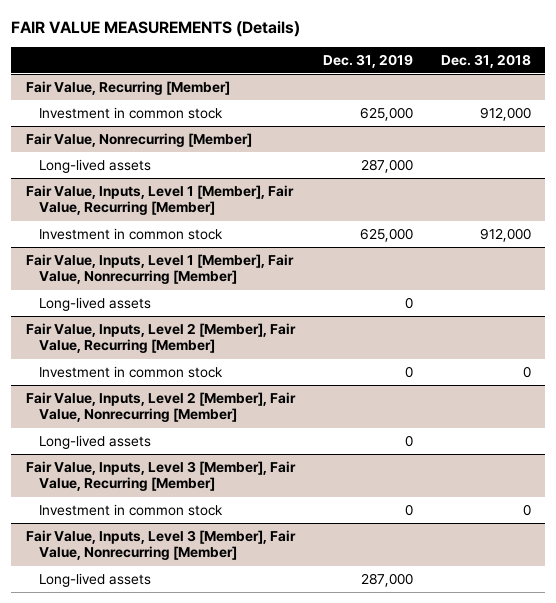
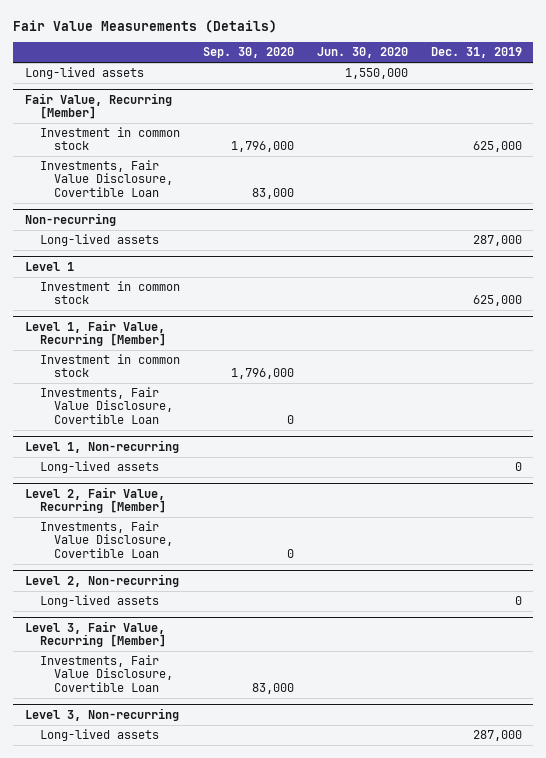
[11,20,301,37] FAIR VALUE MEASUREMENTS (Details) -> [13,19,278,33] Fair Value Measurements (Details)
[440,53,531,68] Dec. 31, 2018 -> none
none -> [202,47,294,59] Sep. 30, 2020
none -> [316,47,408,59] Jun. 30, 2020
none -> [24,67,144,80] Long-lived assets
none -> [39,160,174,197] Investments, Fair Value Disclosure, Covertible Loan
[25,133,252,148] Fair Value, Nonrecurring [Member] -> [24,212,116,226] Non-recurring
[25,185,294,216] Fair Value, Inputs, Level 1 [Member], Fair Value, Recurring [Member] -> [24,261,74,271] Level 1
[39,297,152,312] Long-lived assets -> none
[39,366,224,379] Investment in common stock -> none
[25,392,296,423] Fair Value, Inputs, Level 2 [Member], Fair Value, Nonrecurring [Member] -> none
[39,435,152,450] Long-lived assets -> none
[39,504,224,517] Investment in common stock -> none
[25,254,294,285] Fair Value, Inputs, Level 1 [Member], Fair Value, Nonrecurring [Member] -> [24,319,166,347] Level 1, Fair Value, Recurring [Member]
none -> [39,354,180,378] Investment in common stock
none -> [39,387,174,424] Investments, Fair Value Disclosure, Covertible Loan
none -> [24,439,179,453] Level 1, Non-recurring
none -> [39,461,159,474] Long-lived assets
[25,323,296,354] Fair Value, Inputs, Level 2 [Member], Fair Value, Recurring [Member] -> [24,486,166,514] Level 2, Fair Value, Recurring [Member]
none -> [39,521,174,558] Investments, Fair Value Disclosure, Covertible Loan
none -> [24,573,179,587] Level 2, Non-recurring
none -> [39,595,159,608] Long-lived assets
[25,461,296,492] Fair Value, Inputs, Level 3 [Member], Fair Value, Recurring [Member] -> [24,620,166,648] Level 3, Fair Value, Recurring [Member]
none -> [39,655,174,692] Investments, Fair Value Disclosure, Covertible Loan
[25,530,296,561] Fair Value, Inputs, Level 3 [Member], Fair Value, Nonrecurring [Member] -> [24,707,179,721] Level 3, Non-recurring

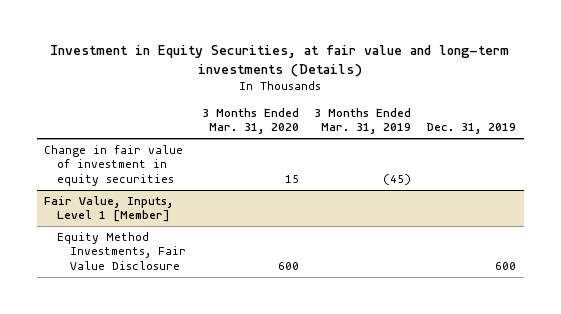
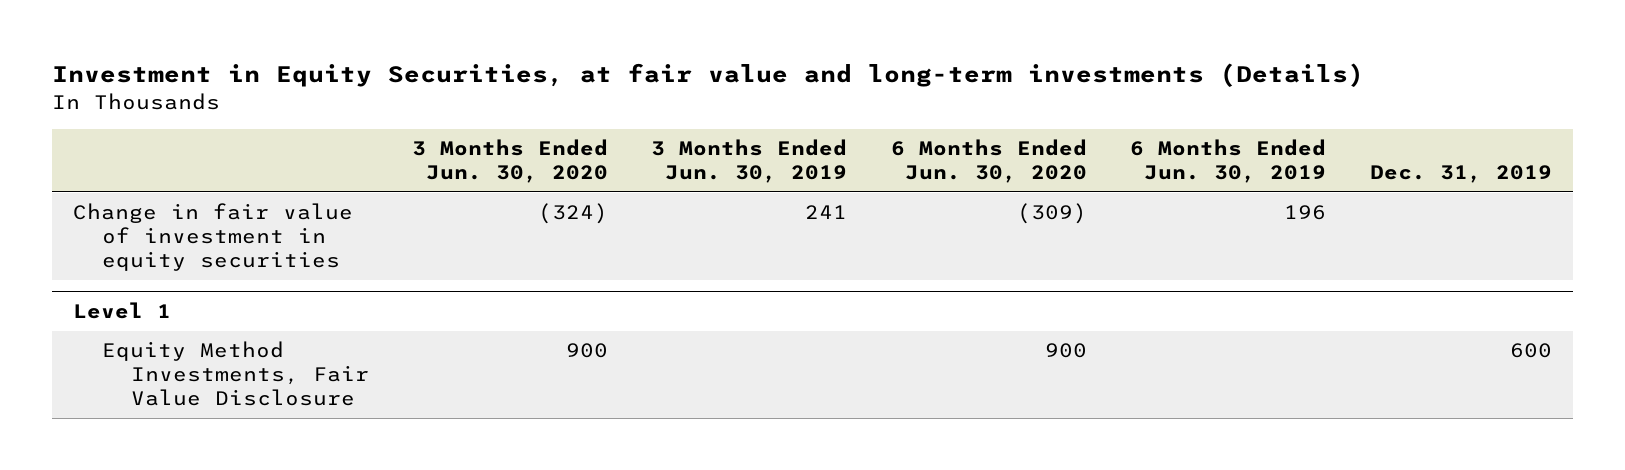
[201,108,299,135] 3 Months Ended Mar. 31, 2020 -> none
[314,108,412,135] 3 Months Ended Mar. 31, 2019 -> none
none -> [412,139,609,183] 3 Months Ended Jun. 30, 2020
none -> [651,139,848,183] 3 Months Ended Jun. 30, 2019
none -> [890,139,1087,183] 6 Months Ended Jun. 30, 2020
none -> [1130,139,1327,183] 6 Months Ended Jun. 30, 2019
[44,196,174,223] Fair Value, Inputs, Level 1 [Member] -> [73,302,172,320] Level 1

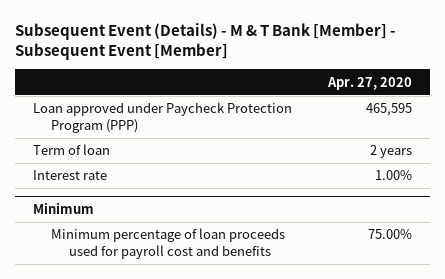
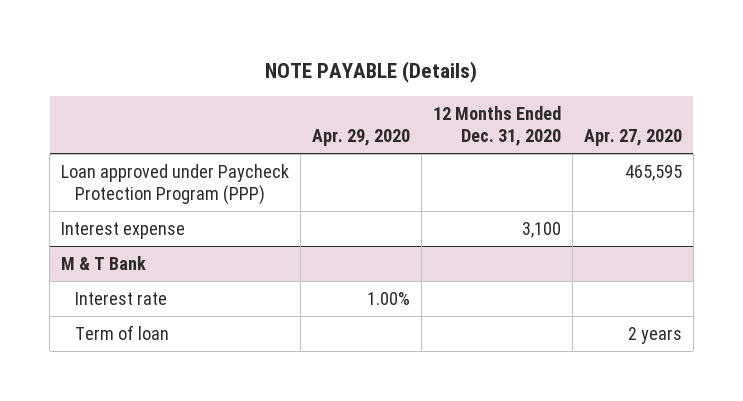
[15,22,397,61] Subsequent Event (Details) - M & T Bank [Member] - Subsequent Event [Member] -> [265,60,478,83] NOTE PAYABLE (Details)
none -> [311,128,410,146] Apr. 29, 2020
none -> [432,106,561,146] 12 Months Ended Dec. 31, 2020
[33,144,111,156] Term of loan -> none
[33,170,108,181] Interest rate -> none
[50,228,285,260] Minimum percentage of loan proceeds used for payroll cost and benefits -> none
none -> [61,222,186,240] Interest expense
[33,201,95,214] Minimum -> [61,256,147,271] M & T Bank
none -> [75,292,168,306] Interest rate
none -> [75,325,170,341] Term of loan

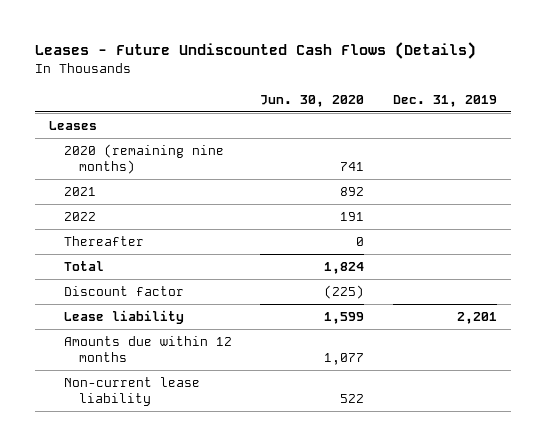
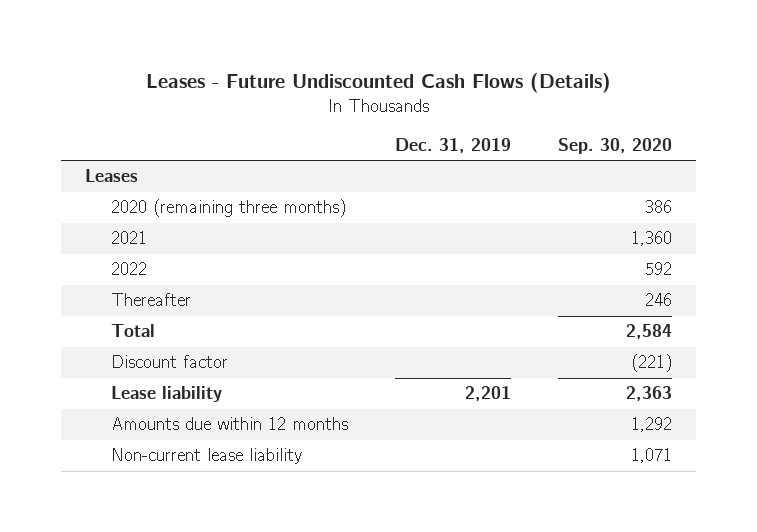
[260,94,365,107] Jun. 30, 2020 -> none
none -> [558,137,673,154] Sep. 30, 2020
[64,144,225,175] 2020 (remaining nine months) -> [110,199,346,218] 2020 (remaining three months)

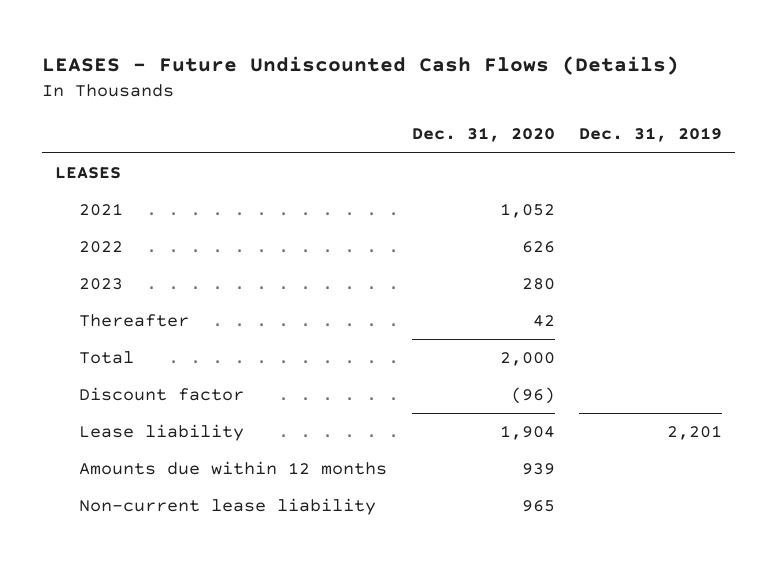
[145,73,611,94] Leases - Future Undiscounted Cash Flows (Details) -> [42,56,680,76] LEASES - Future Undiscounted Cash Flows (Details)
[558,137,673,154] Sep. 30, 2020 -> none
none -> [411,127,555,143] Dec. 31, 2020
[110,199,346,218] 2020 (remaining three months) -> none
[84,169,138,183] Leases -> [54,167,121,180] LEASES
none -> [79,278,124,291] 2023

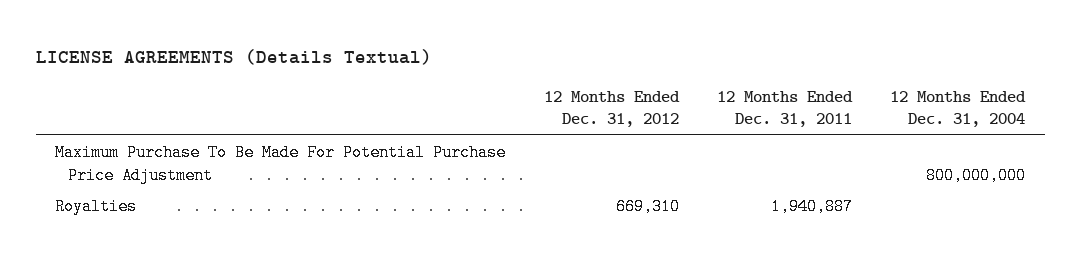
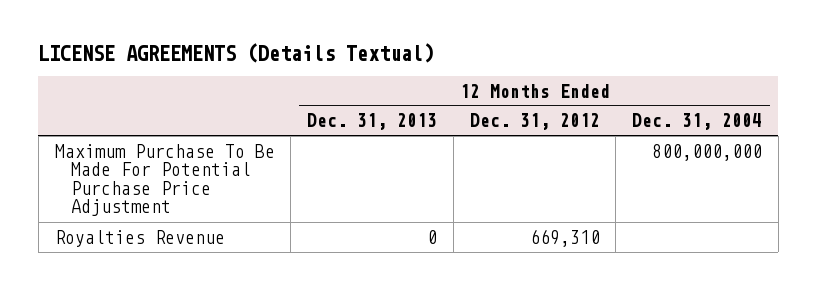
[717,91,854,128] 12 Months Ended Dec. 31, 2011 -> none
none -> [307,113,438,131] Dec. 31, 2013
[55,198,138,216] Royalties -> [54,229,225,247] Royalties Revenue

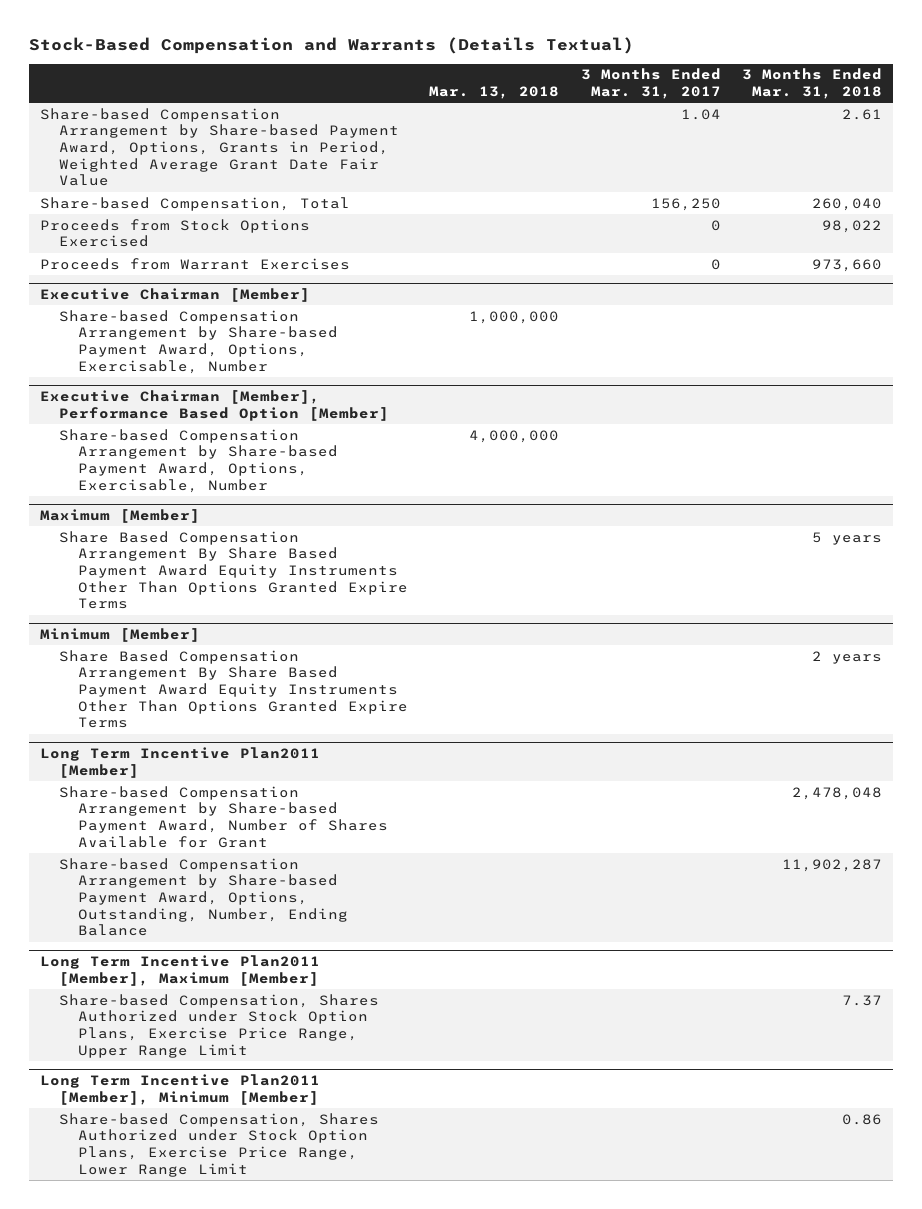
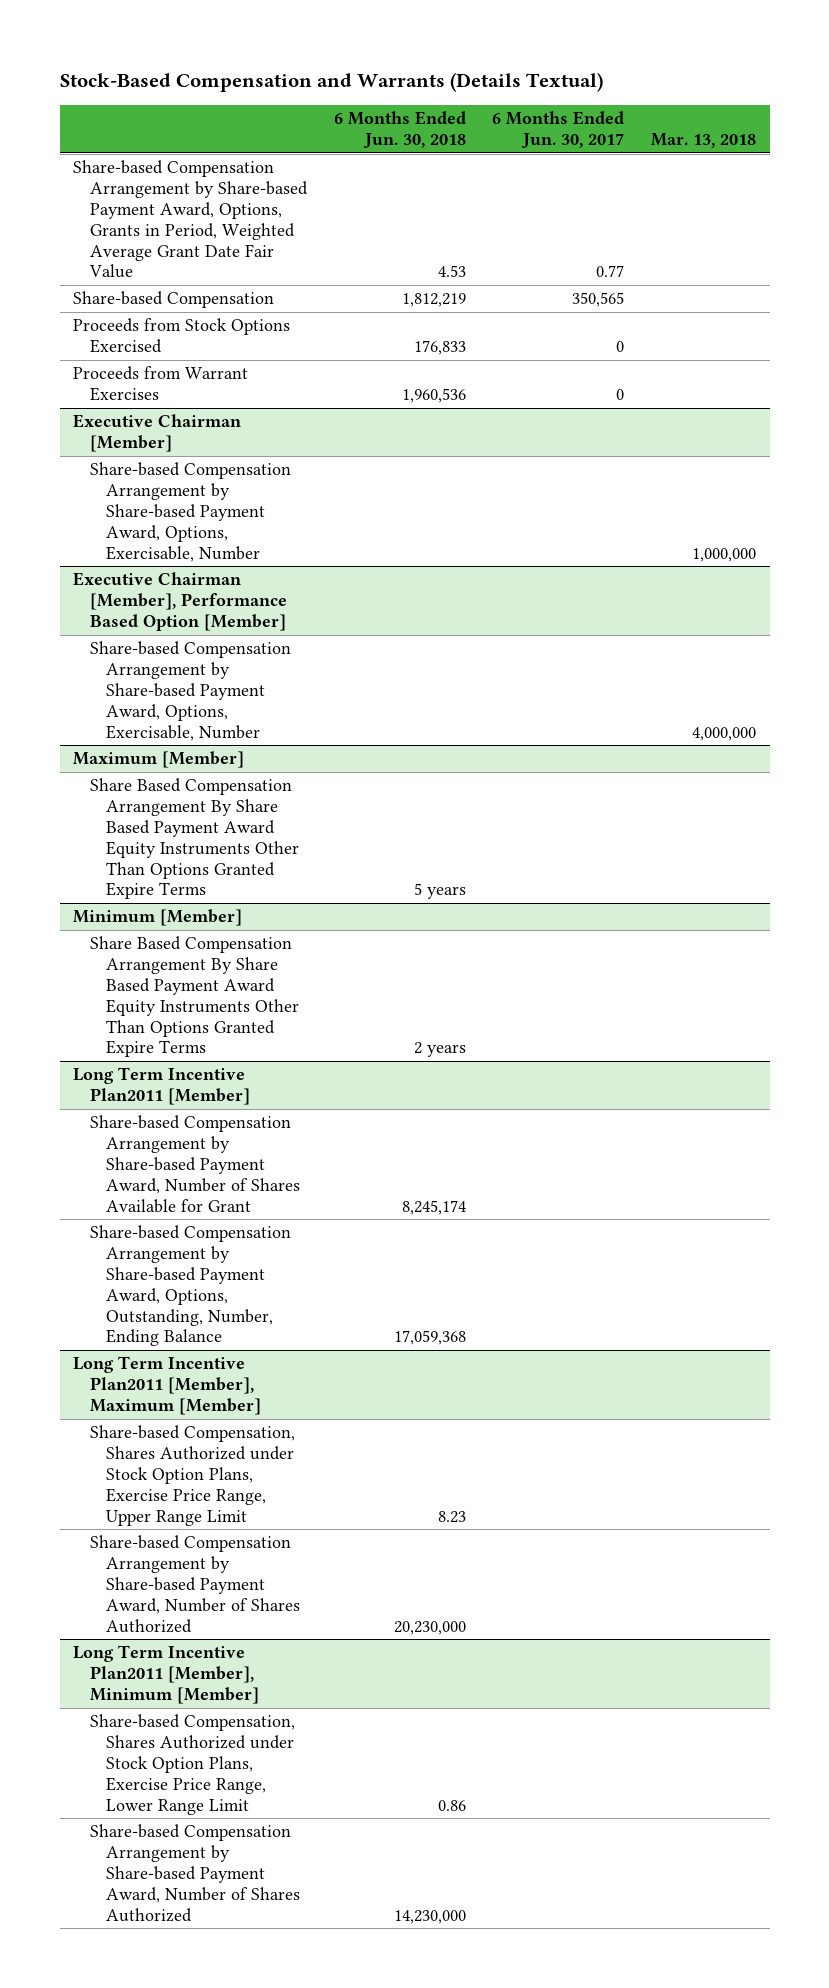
[580,68,721,99] 3 Months Ended Mar. 31, 2017 -> none
[742,68,883,99] 3 Months Ended Mar. 31, 2018 -> none
none -> [333,111,466,150] 6 Months Ended Jun. 30, 2018
none -> [492,111,625,150] 6 Months Ended Jun. 30, 2017
[39,196,350,211] Share-based Compensation, Total -> [73,291,275,309] Share-based Compensation
none -> [89,1535,301,1633] Share-based Compensation Arrangement by Share-based Payment Award, Number of Shares Authorized
none -> [89,1824,301,1922] Share-based Compensation Arrangement by Share-based Payment Award, Number of Shares Authorized

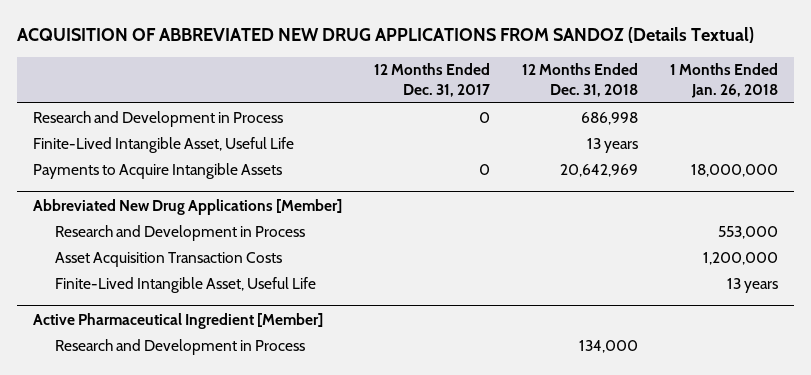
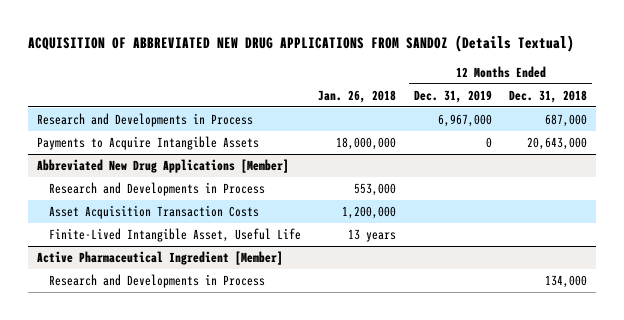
[373,63,490,98] 12 Months Ended Dec. 31, 2017 -> none
[669,63,778,99] 1 Months Ended Jan. 26, 2018 -> none
none -> [318,89,397,103] Jan. 26, 2018
none -> [413,89,492,103] Dec. 31, 2019
[32,136,294,153] Finite-Lived Intangible Asset, Useful Life -> none
[32,110,283,127] Research and Development in Process -> [36,112,253,127] Research and Developments in Process
[580,111,638,125] 686,998 -> [545,113,588,127] 687,000
[559,163,638,177] 20,642,969 -> [527,136,588,150] 20,643,000
[55,224,306,241] Research and Development in Process -> [48,181,265,196] Research and Developments in Process
[55,338,306,355] Research and Development in Process -> [48,273,265,288] Research and Developments in Process

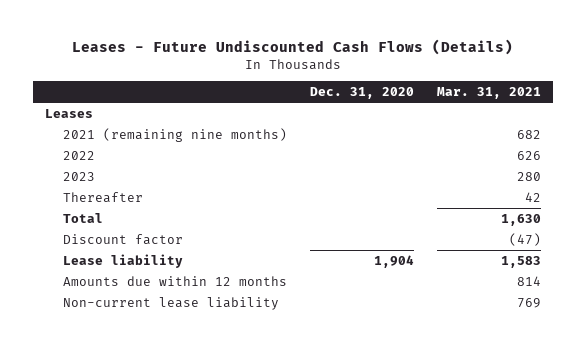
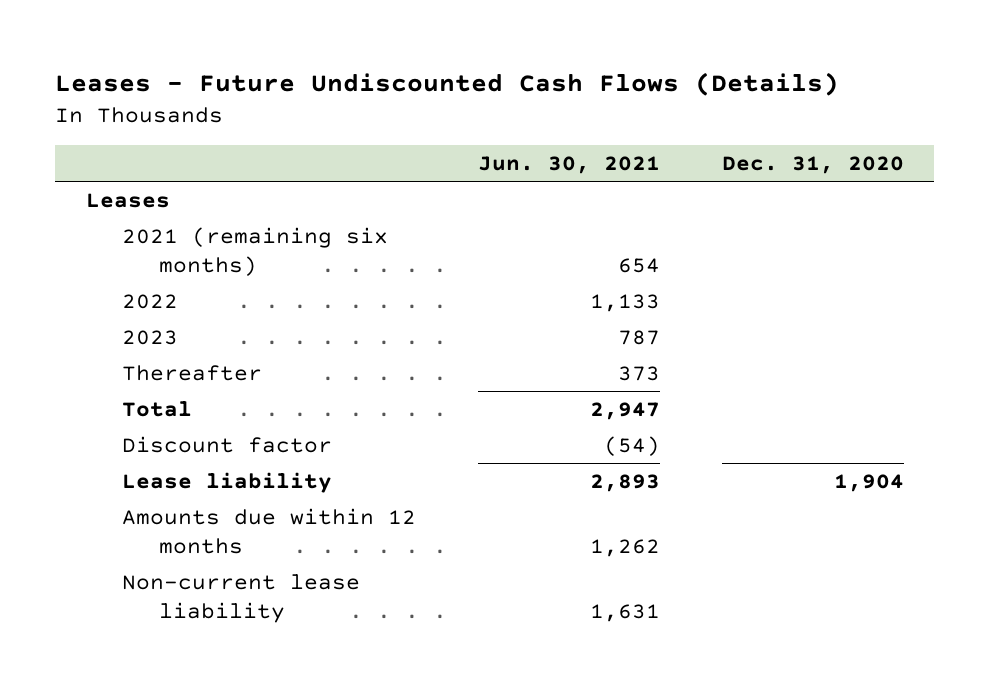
[437,86,542,99] Mar. 31, 2021 -> none
none -> [478,156,661,175] Jun. 30, 2021
[62,127,287,142] 2021 (remaining nine months) -> [122,226,389,276] 2021 (remaining six months)

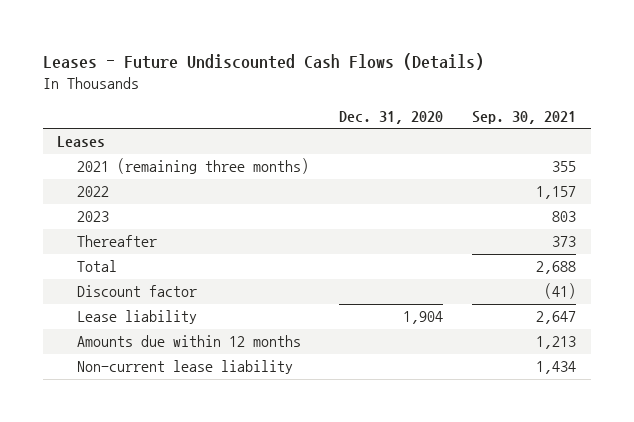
[478,156,661,175] Jun. 30, 2021 -> none
none -> [472,110,577,124] Sep. 30, 2021
[122,226,389,276] 2021 (remaining six months) -> [77,158,310,175] 2021 (remaining three months)

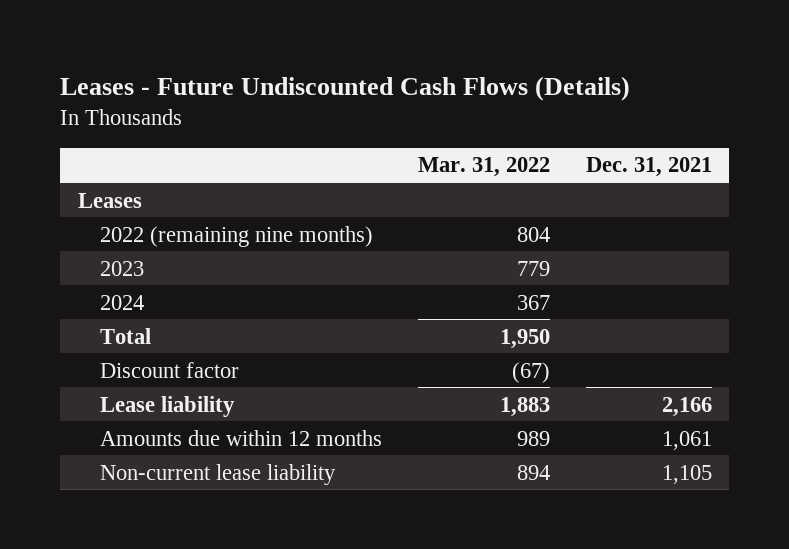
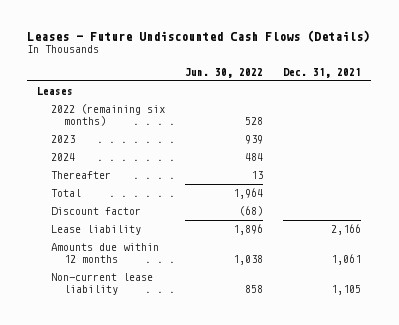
[417,157,550,178] Mar. 31, 2022 -> none
none -> [185,67,264,78] Jun. 30, 2022
[99,225,373,247] 2022 (remaining nine months) -> [50,104,165,126] 2022 (remaining six months)
none -> [50,171,111,180] Thereafter

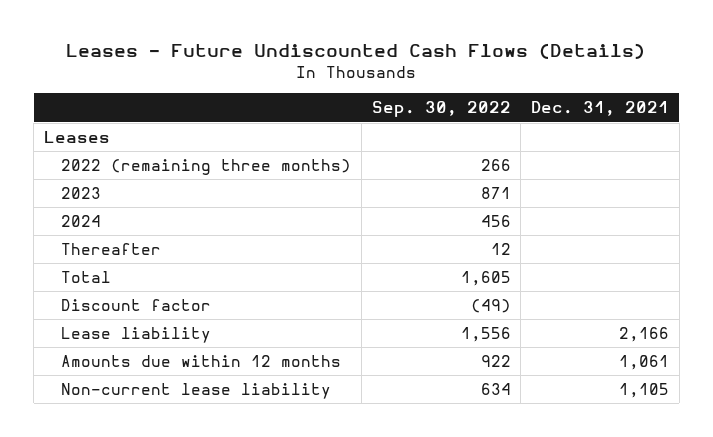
[185,67,264,78] Jun. 30, 2022 -> none
none -> [371,101,511,118] Sep. 30, 2022
[50,104,165,126] 2022 (remaining six months) -> [61,158,352,175] 2022 (remaining three months)

